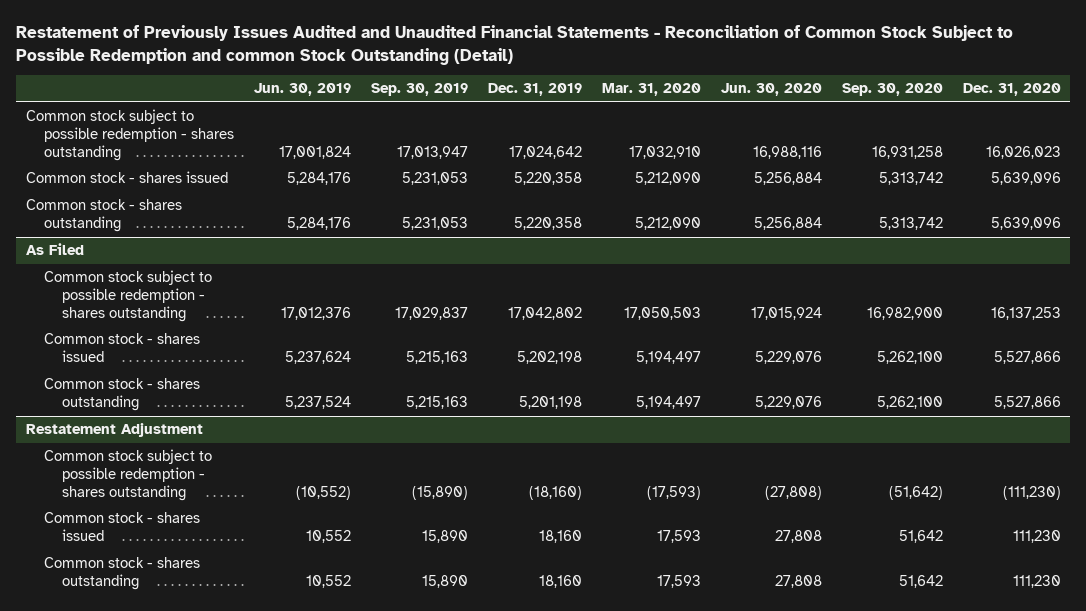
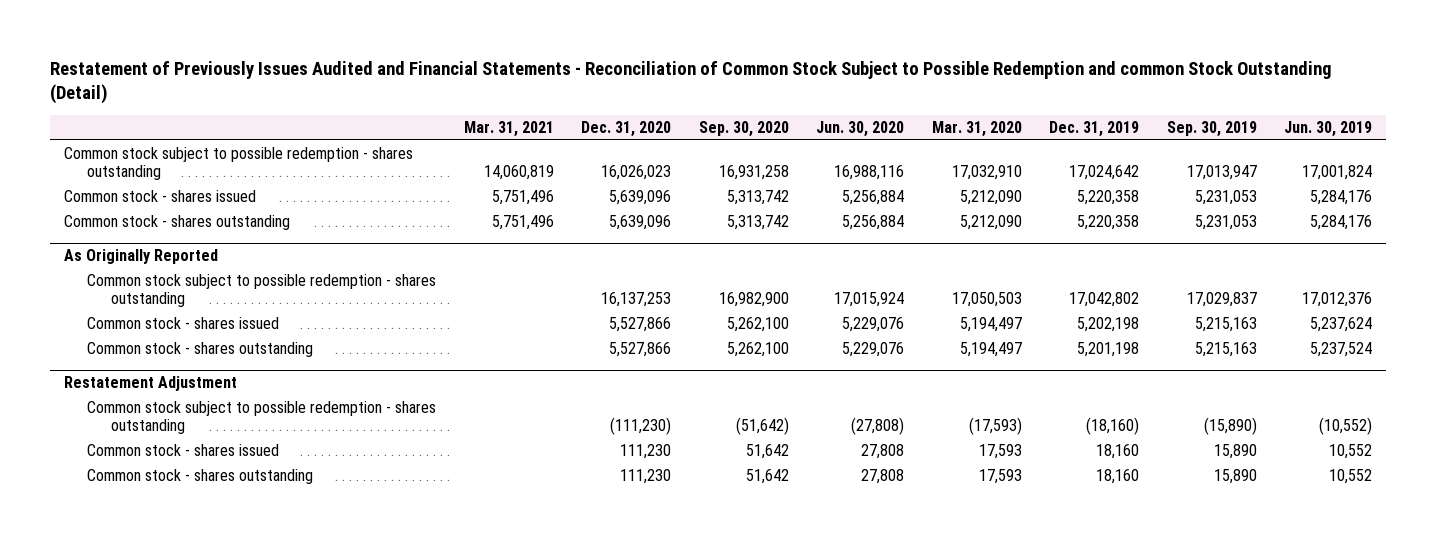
[15,25,1013,65] Restatement of Previously Issues Audited and Unaudited Financial Statements - Reconciliation of Common Stock Subject to Possible Redemption and common Stock Outstanding (Detail) -> [49,60,1332,105] Restatement of Previously Issues Audited and Financial Statements - Reconciliation of Common Stock Subject to Possible Redemption and common Stock Outstanding (Detail)
none -> [463,121,554,138] Mar. 31, 2021
[25,243,84,256] As Filed -> [63,249,218,265] As Originally Reported

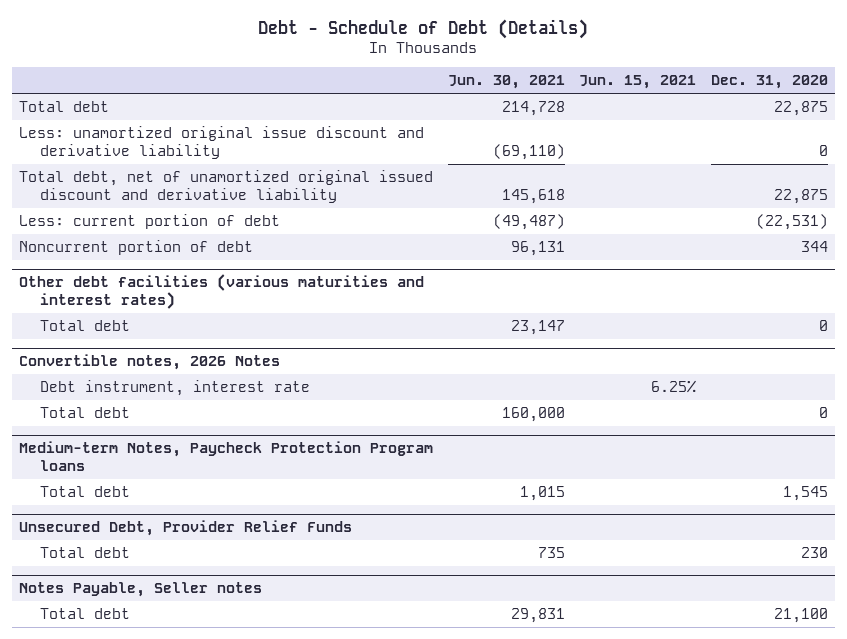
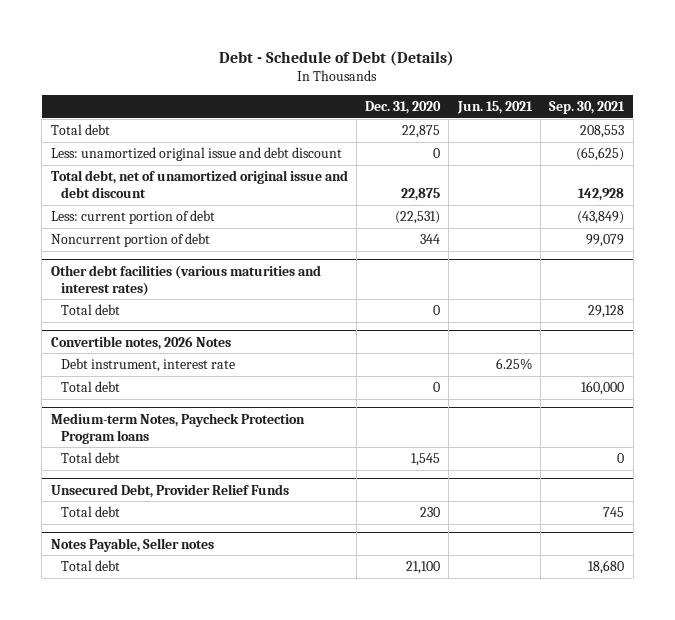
[447,75,565,90] Jun. 30, 2021 -> none
none -> [549,100,626,114] Sep. 30, 2021
[18,126,424,160] Less: unamortized original issue discount and derivative liability -> [50,147,342,162] Less: unamortized original issue and debt discount
[18,170,433,204] Total debt, net of unamortized original issued discount and derivative liability -> [50,170,348,199] Total debt, net of unamortized original issue and debt discount

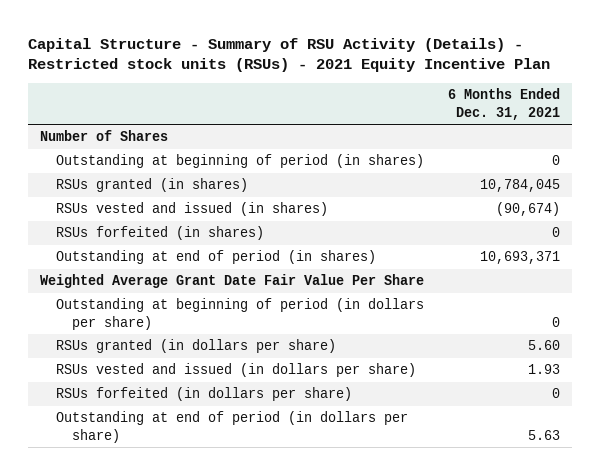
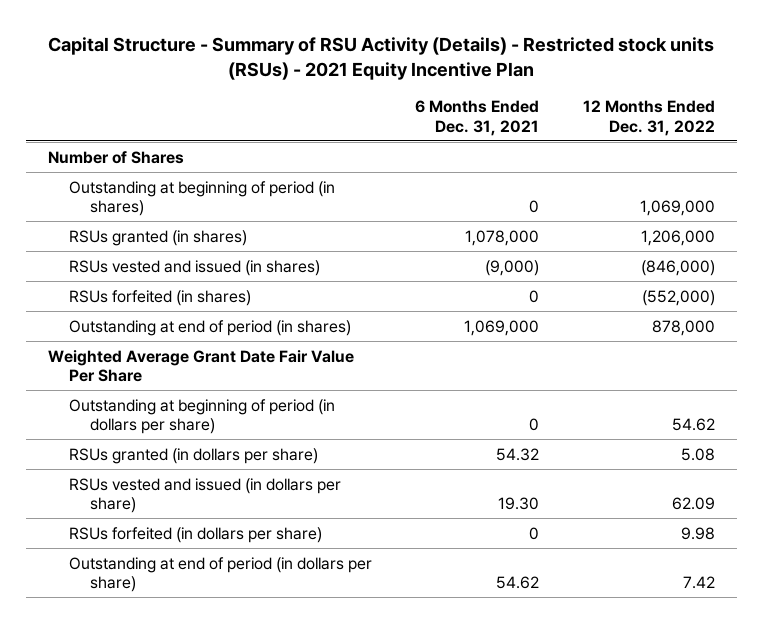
none -> [582,100,715,136] 12 Months Ended Dec. 31, 2022
[479,179,560,193] 10,784,045 -> [465,229,540,246] 1,078,000
[495,202,560,217] (90,674) -> [485,259,540,276] (9,000)
[479,251,560,265] 10,693,371 -> [464,319,540,336] 1,069,000
[527,340,560,351] 5.60 -> [496,447,540,461] 54.32
[527,364,560,375] 1.93 -> [498,496,540,510] 19.30
[527,429,560,440] 5.63 -> [496,575,540,589] 54.62

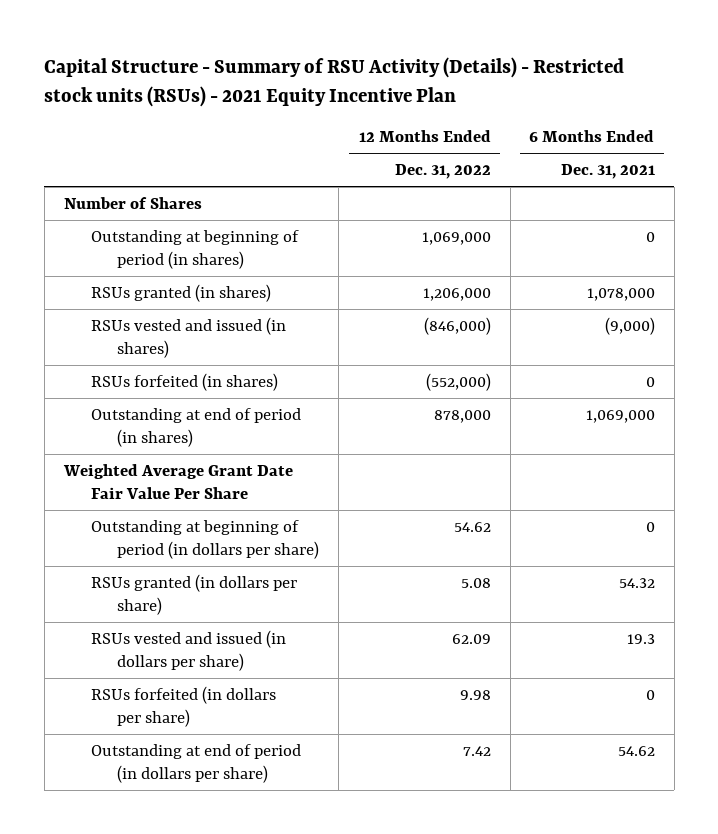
[498,496,540,510] 19.30 -> [626,633,655,644] 19.3

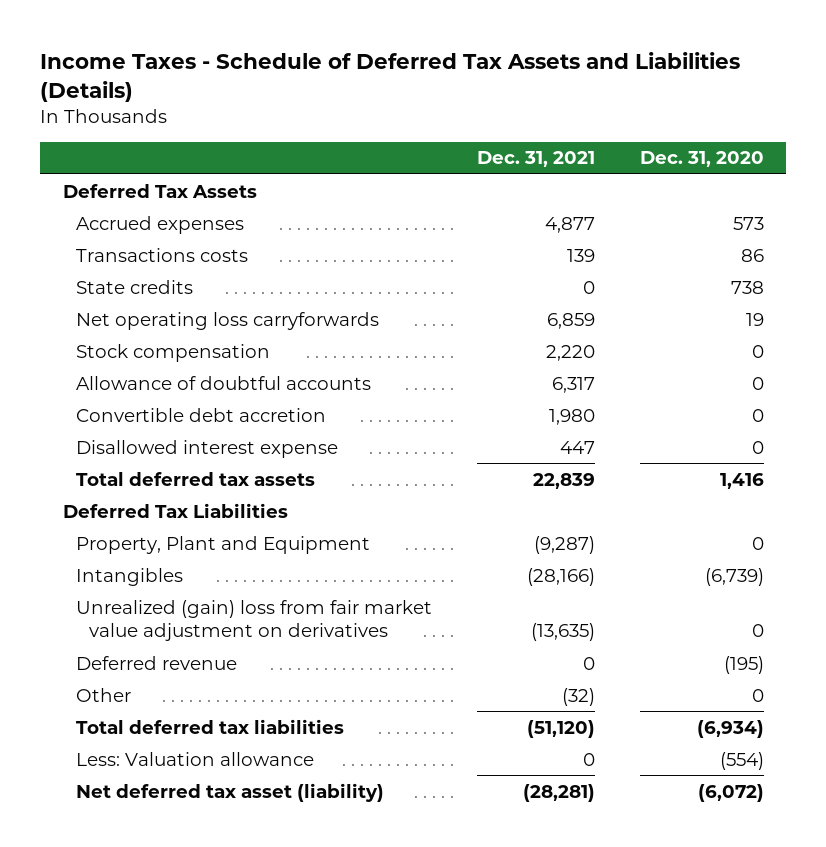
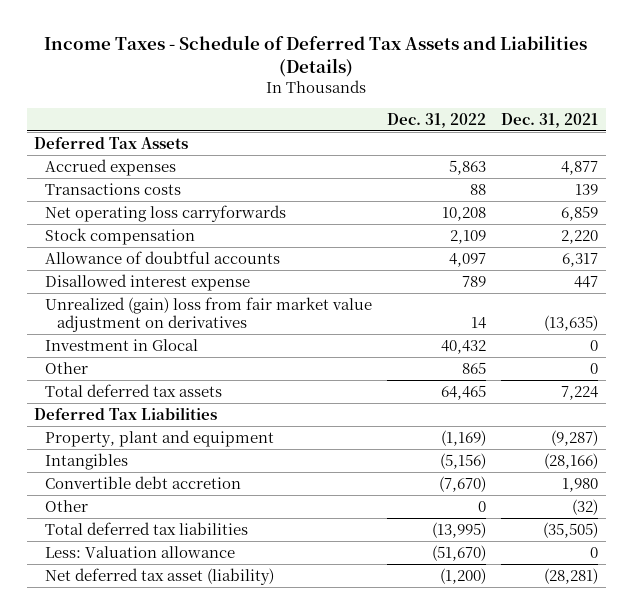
[639,151,764,168] Dec. 31, 2020 -> none
none -> [387,112,487,128] Dec. 31, 2022
[75,279,193,294] State credits -> none
[75,599,432,642] Unrealized (gain) loss from fair market value adjustment on derivatives -> [45,296,373,333] Unrealized (gain) loss from fair market value adjustment on derivatives
none -> [45,338,199,351] Investment in Glocal
none -> [45,361,89,374] Other
[532,472,595,489] 22,839 -> [561,385,599,400] 7,224
[75,535,370,554] Property, Plant and Equipment -> [45,429,275,447] Property, plant and equipment
[75,655,237,670] Deferred revenue -> none
[75,407,326,422] Convertible debt accretion -> [45,475,242,489] Convertible debt accretion
[526,719,595,738] (51,120) -> [543,521,599,538] (35,505)

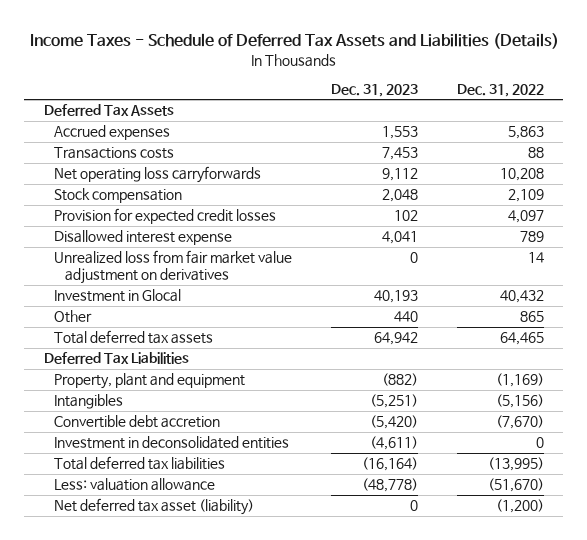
[501,112,599,128] Dec. 31, 2021 -> none
none -> [331,83,419,97] Dec. 31, 2023
[45,250,281,264] Allowance of doubtful accounts -> [54,208,277,225] Provision for expected credit losses
[45,296,373,333] Unrealized (gain) loss from fair market value adjustment on derivatives -> [54,250,293,285] Unrealized loss from fair market value adjustment on derivatives
[45,499,89,512] Other -> none
none -> [54,436,290,450] Investment in deconsolidated entities
[45,545,236,558] Less: Valuation allowance -> [54,478,216,492] Less: valuation allowance

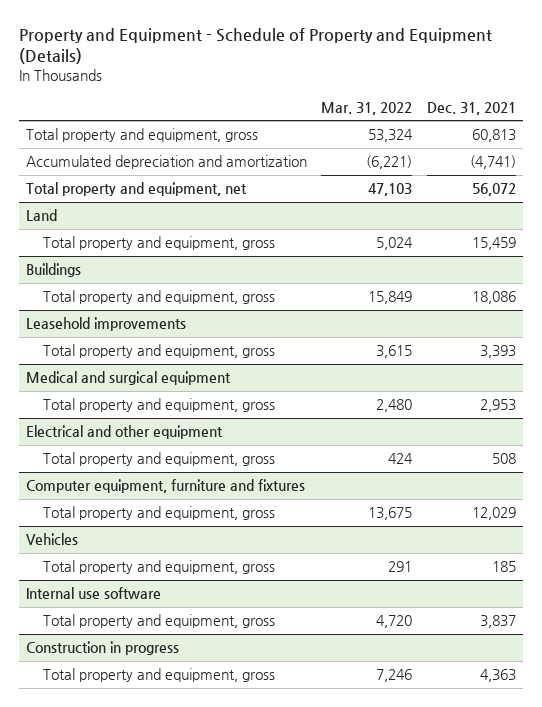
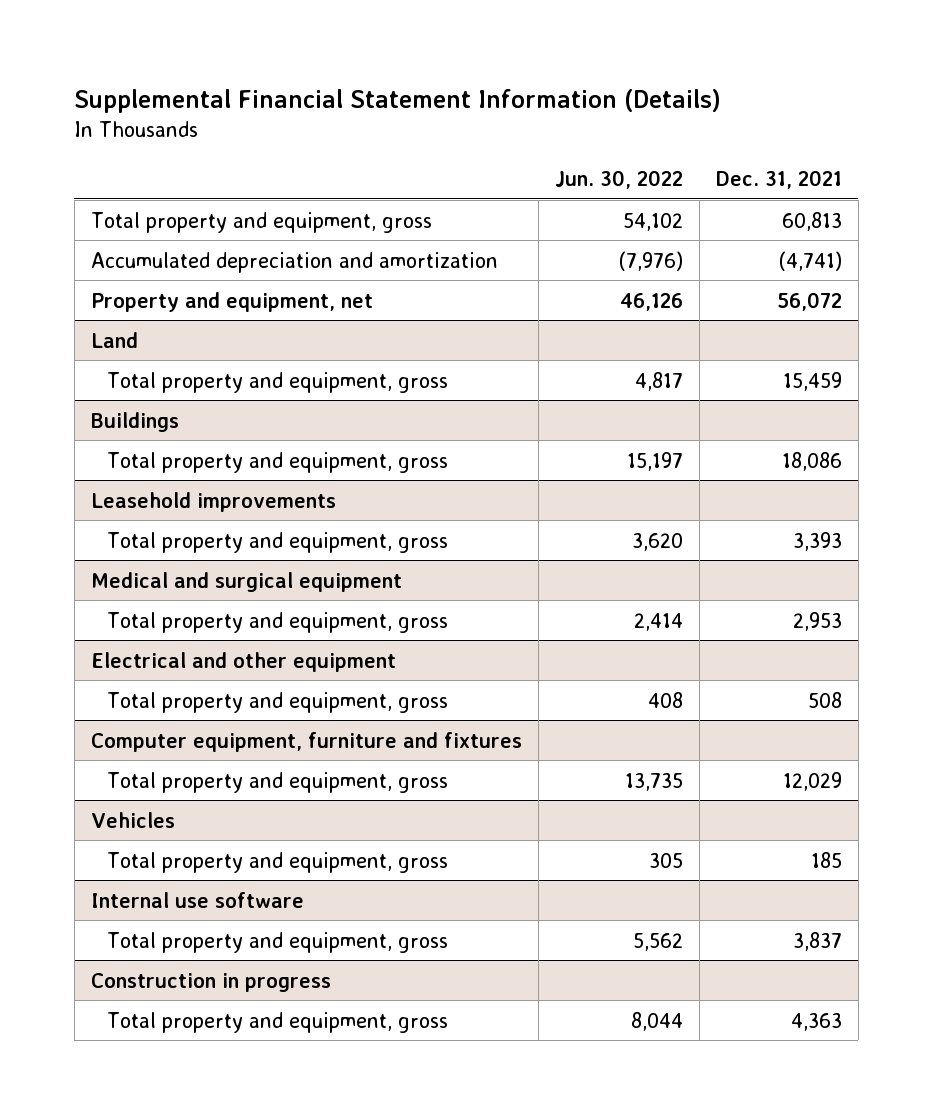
[18,27,492,65] Property and Equipment - Schedule of Property and Equipment (Details) -> [74,88,722,113] Supplemental Financial Statement Information (Details)
[321,101,413,115] Mar. 31, 2022 -> none
none -> [554,169,683,189] Jun. 30, 2022
[25,182,247,197] Total property and equipment, net -> [90,291,373,312] Property and equipment, net

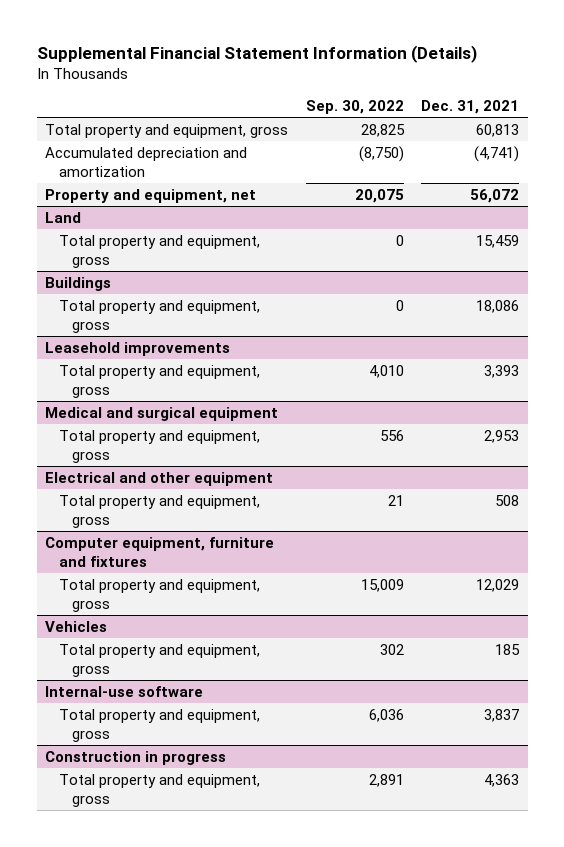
[554,169,683,189] Jun. 30, 2022 -> none
none -> [305,99,404,114] Sep. 30, 2022
[90,891,304,908] Internal use software -> [45,685,204,697] Internal-use software

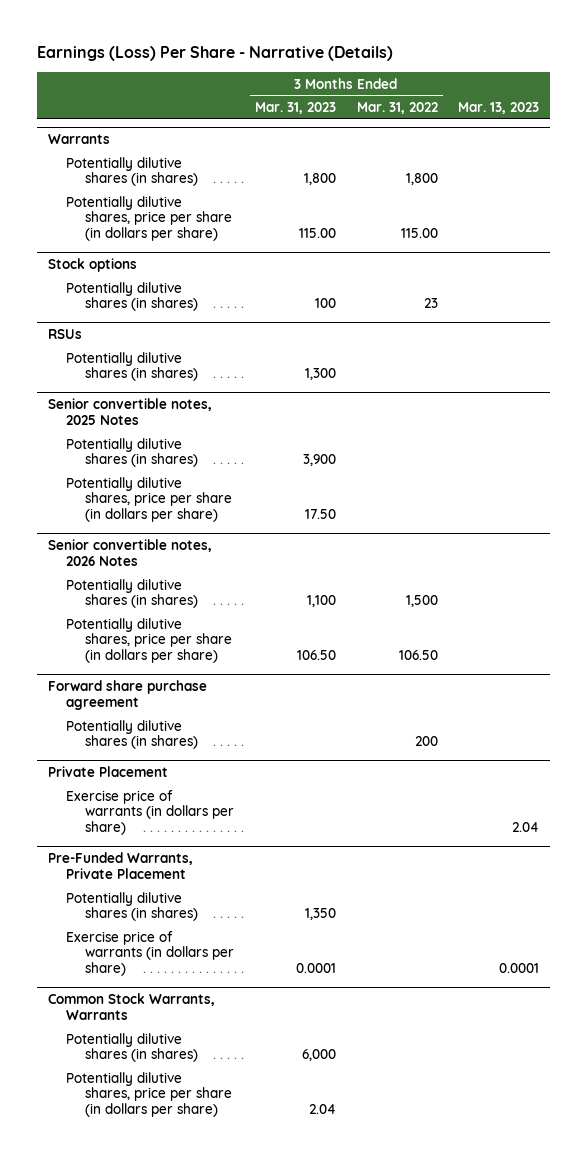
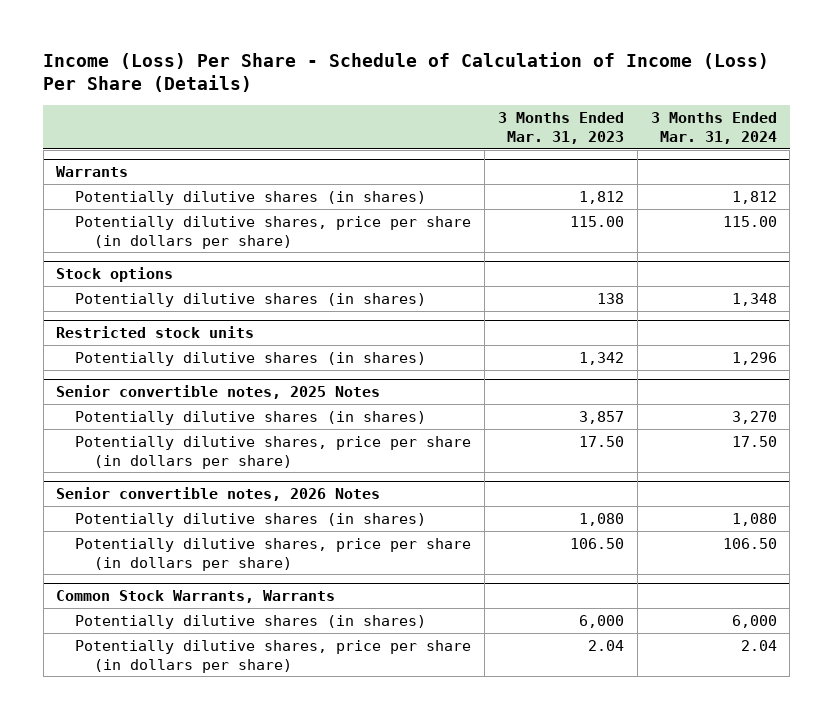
[37,46,394,62] Earnings (Loss) Per Share - Narrative (Details) -> [43,51,770,93] Income (Loss) Per Share - Schedule of Calculation of Income (Loss) Per Share (Details)
[356,101,438,114] Mar. 31, 2022 -> none
[458,101,540,114] Mar. 13, 2023 -> none
none -> [650,112,777,144] 3 Months Ended Mar. 31, 2024
[303,173,336,186] 1,800 -> [579,190,625,204] 1,812
[314,298,336,309] 100 -> [597,292,625,304] 138
[47,329,82,340] RSUs -> [56,326,255,339] Restricted stock units
[304,368,336,381] 1,300 -> [579,351,625,365] 1,342
[302,454,336,467] 3,900 -> [579,410,625,424] 3,857
[306,595,336,608] 1,100 -> [579,512,625,526] 1,080
[47,680,207,711] Forward share purchase agreement -> none
[66,719,198,750] Potentially dilutive shares (in shares) -> none
[47,766,168,778] Private Placement -> none
[66,789,234,836] Exercise price of warrants (in dollars per share) -> none
[47,852,193,880] Pre-Funded Warrants, Private Placement -> none
[66,891,198,922] Potentially dilutive shares (in shares) -> none
[66,930,234,977] Exercise price of warrants (in dollars per share) -> none

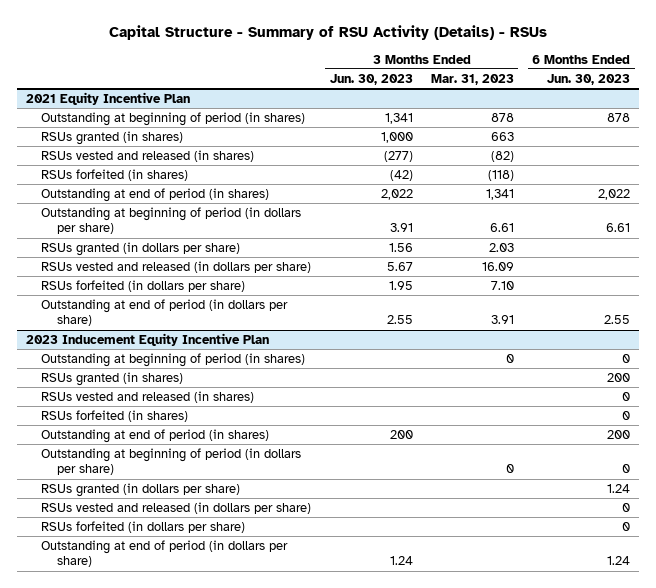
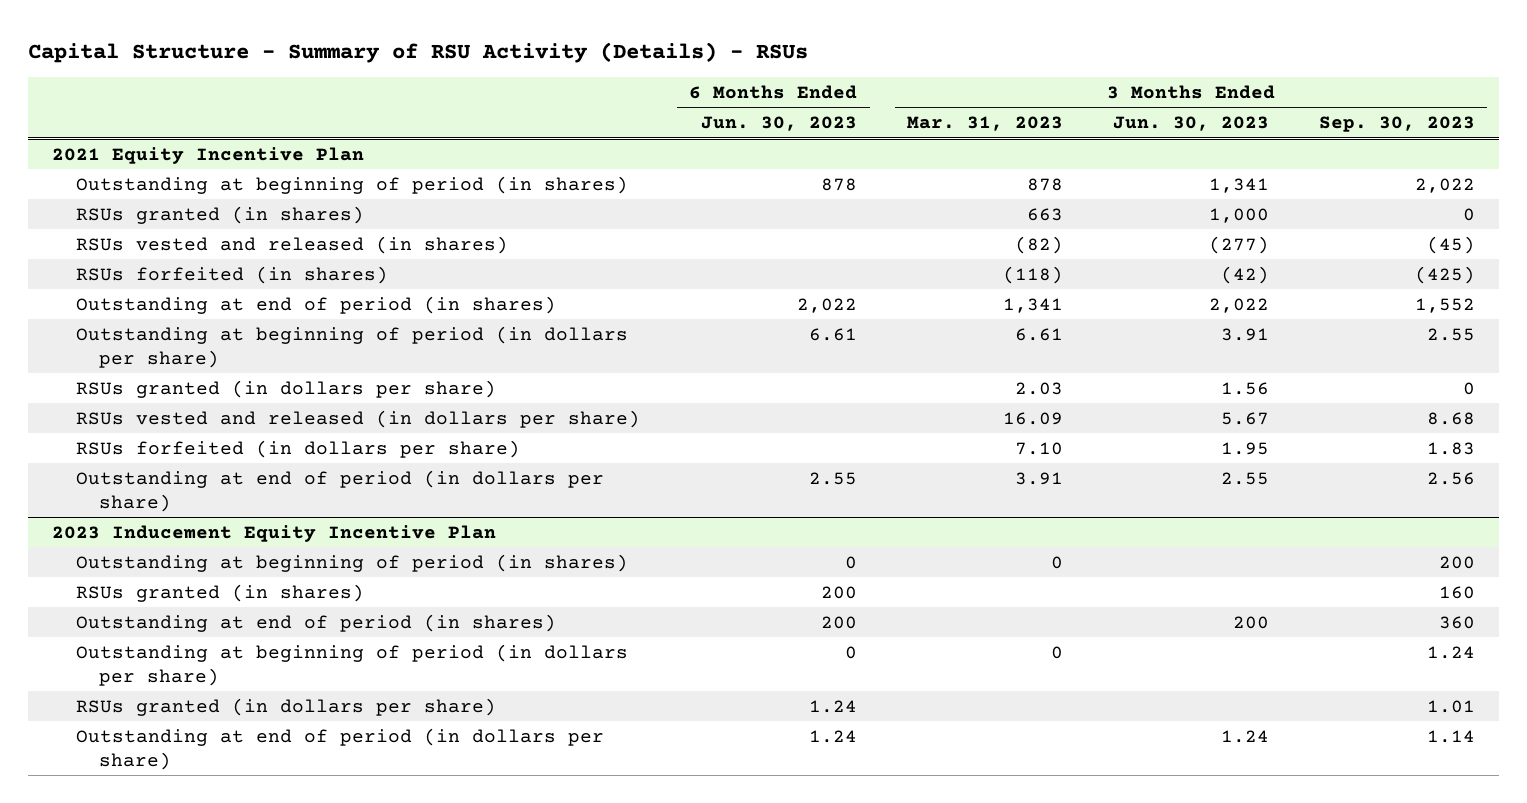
none -> [1318,116,1475,133] Sep. 30, 2023
[41,391,255,404] RSUs vested and released (in shares) -> none
[41,410,189,423] RSUs forfeited (in shares) -> none
[41,502,312,515] RSUs vested and released (in dollars per share) -> none
[41,521,246,534] RSUs forfeited (in dollars per share) -> none

